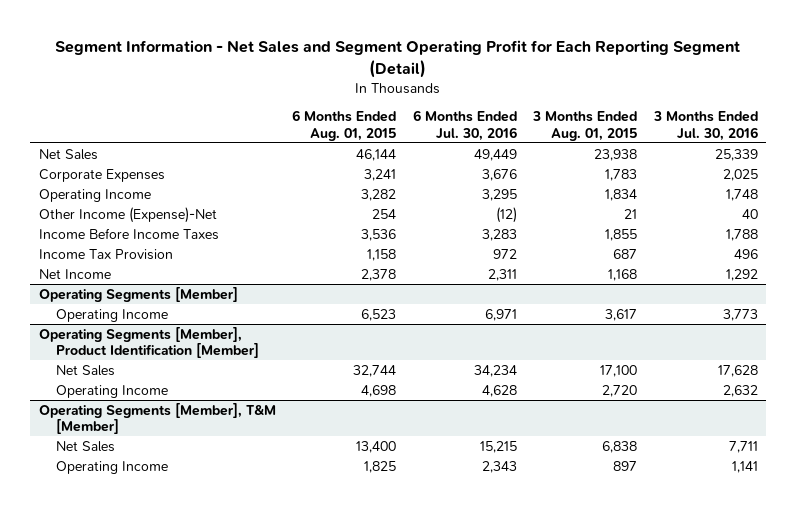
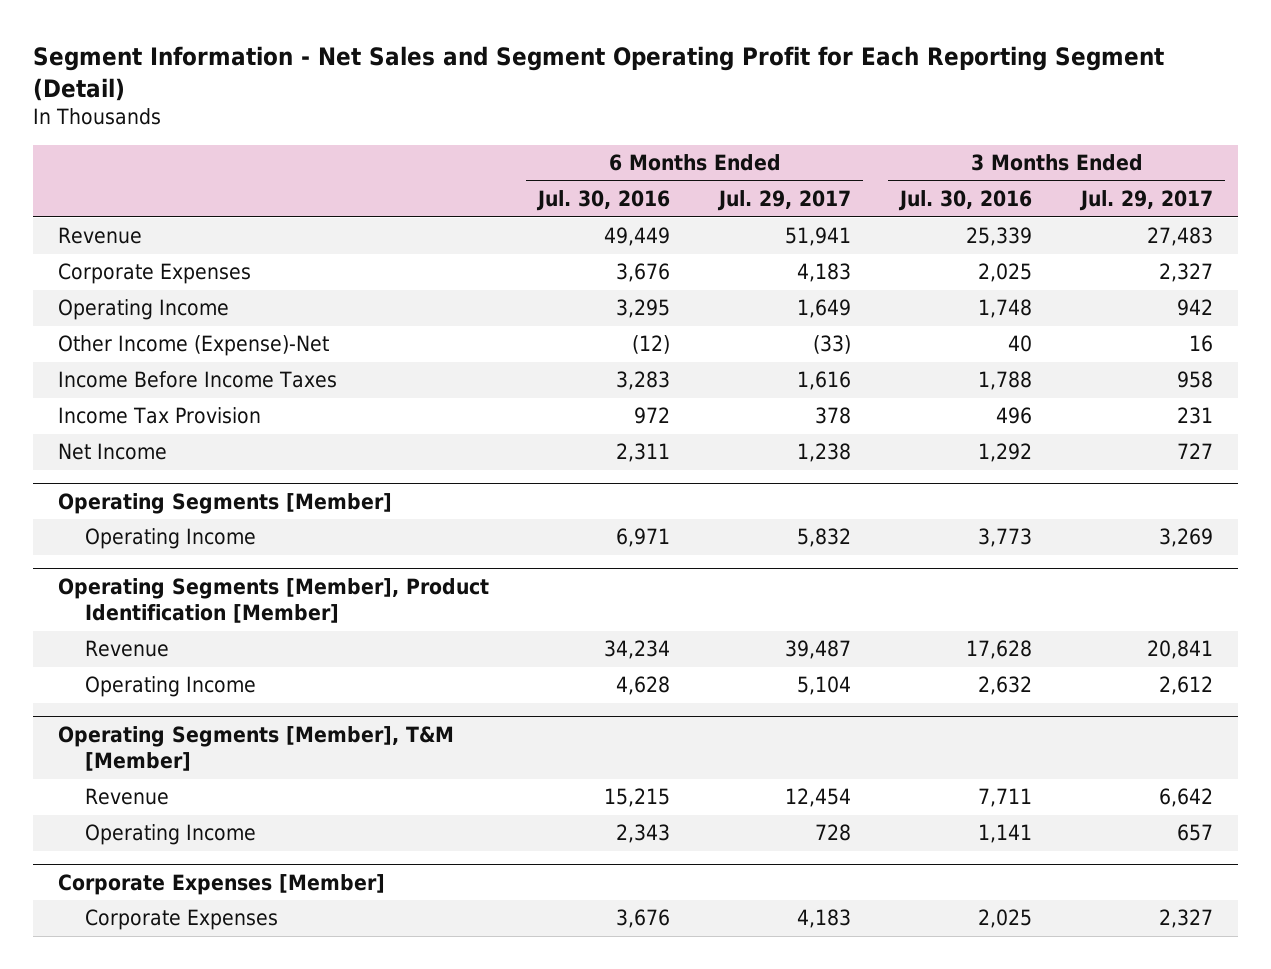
[292,110,397,141] 6 Months Ended Aug. 01, 2015 -> none
[532,111,638,141] 3 Months Ended Aug. 01, 2015 -> none
none -> [717,190,852,212] Jul. 29, 2017
none -> [1079,190,1214,212] Jul. 29, 2017
[38,148,98,160] Net Sales -> [57,227,142,245] Revenue
[55,364,115,376] Net Sales -> [84,640,169,658] Revenue
[55,440,115,452] Net Sales -> [84,788,169,806] Revenue
none -> [57,873,385,895] Corporate Expenses [Member]
none -> [84,909,278,931] Corporate Expenses

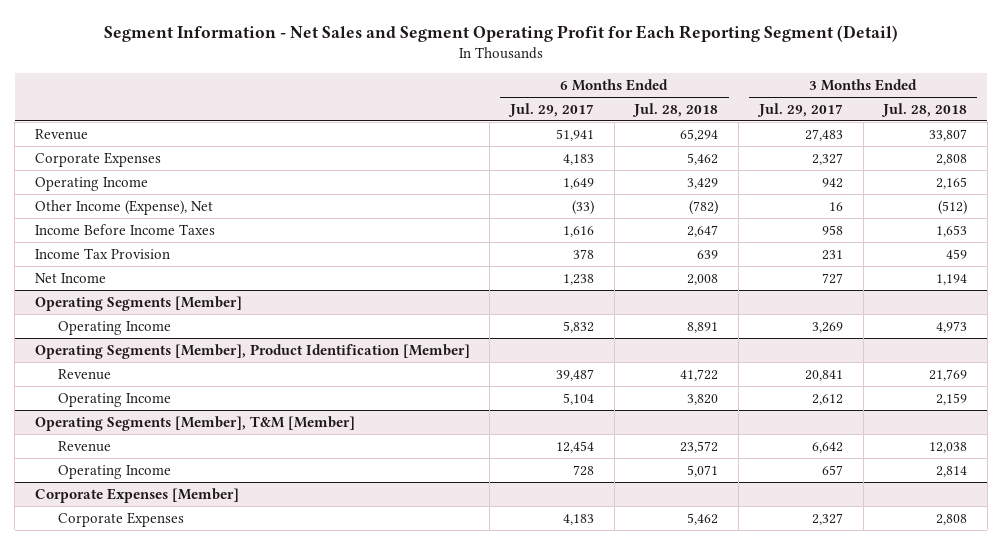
[535,190,670,212] Jul. 30, 2016 -> none
[898,190,1033,212] Jul. 30, 2016 -> none
none -> [632,102,719,117] Jul. 28, 2018
none -> [881,102,968,117] Jul. 28, 2018
[57,335,329,357] Other Income (Expense)-Net -> [34,199,213,215] Other Income (Expense), Net

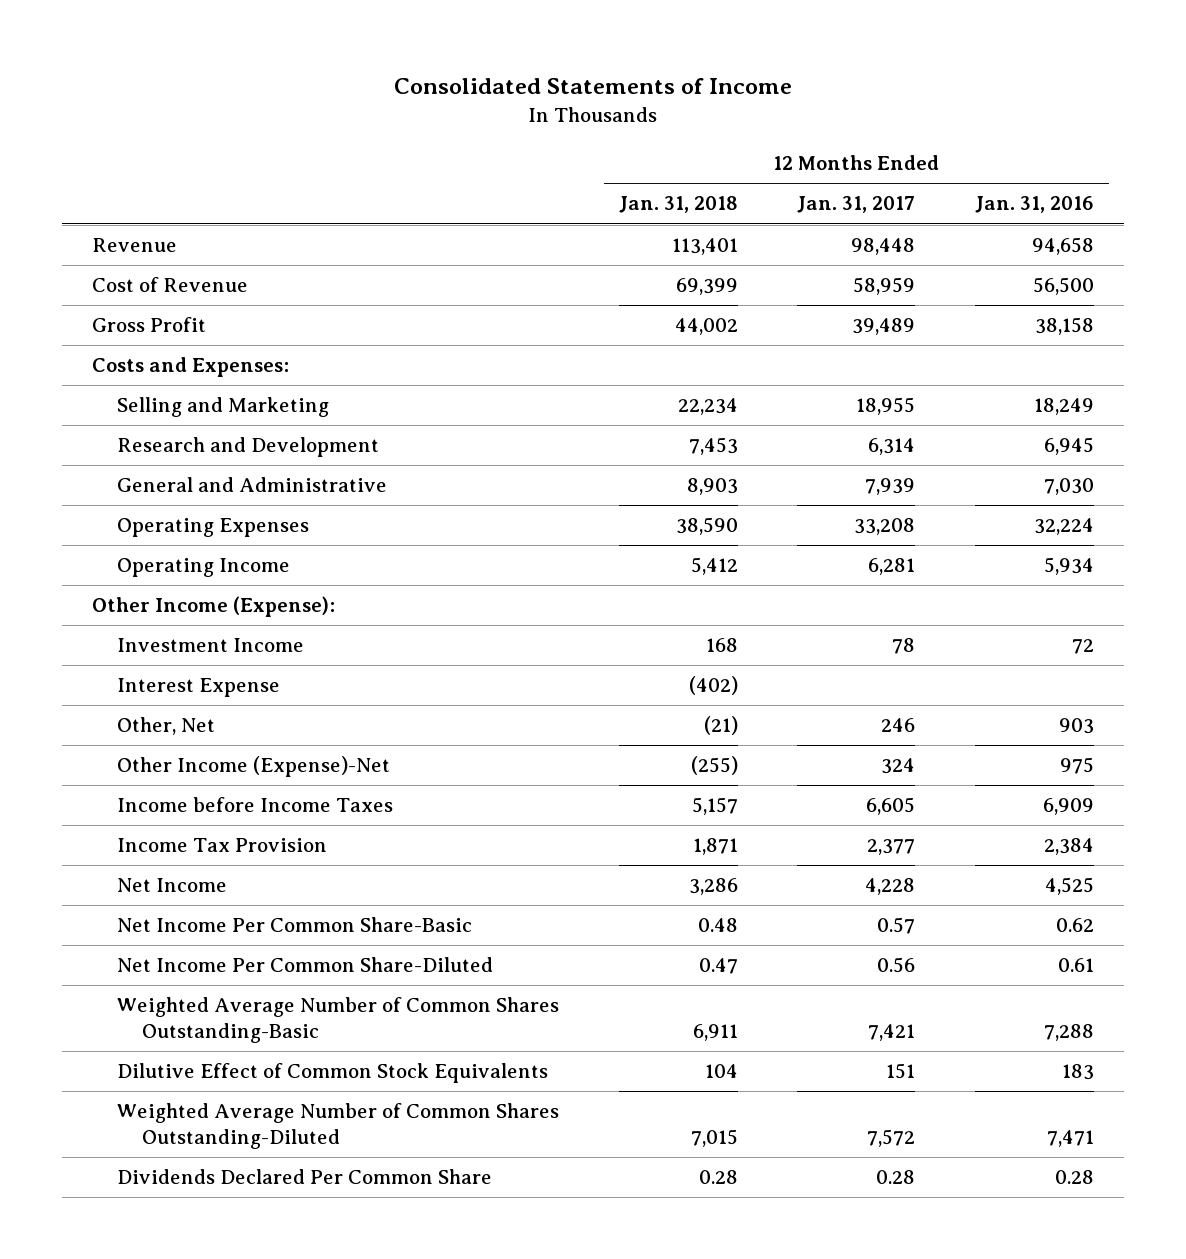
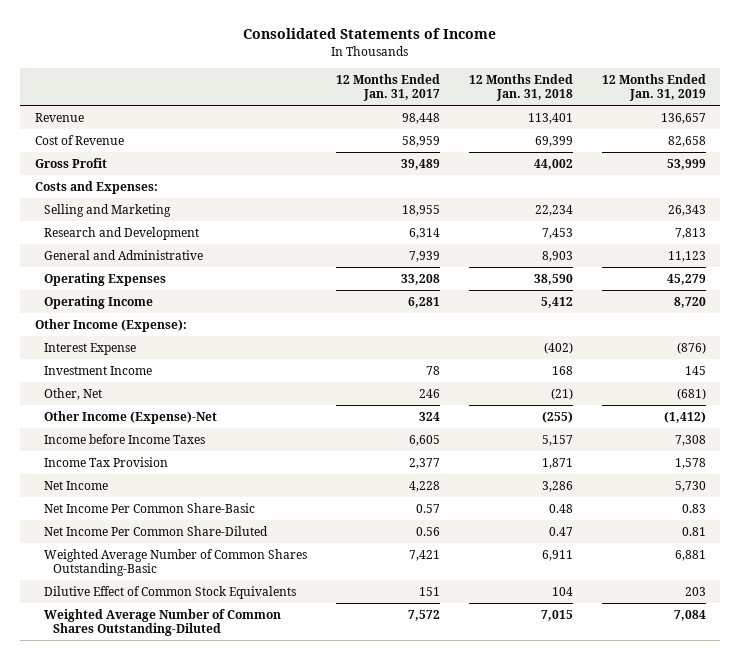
[974,196,1094,214] Jan. 31, 2016 -> none
none -> [601,73,706,101] 12 Months Ended Jan. 31, 2019
[117,638,305,653] Investment Income -> [44,365,153,375] Investment Income
[117,1169,493,1185] Dividends Declared Per Common Share -> none

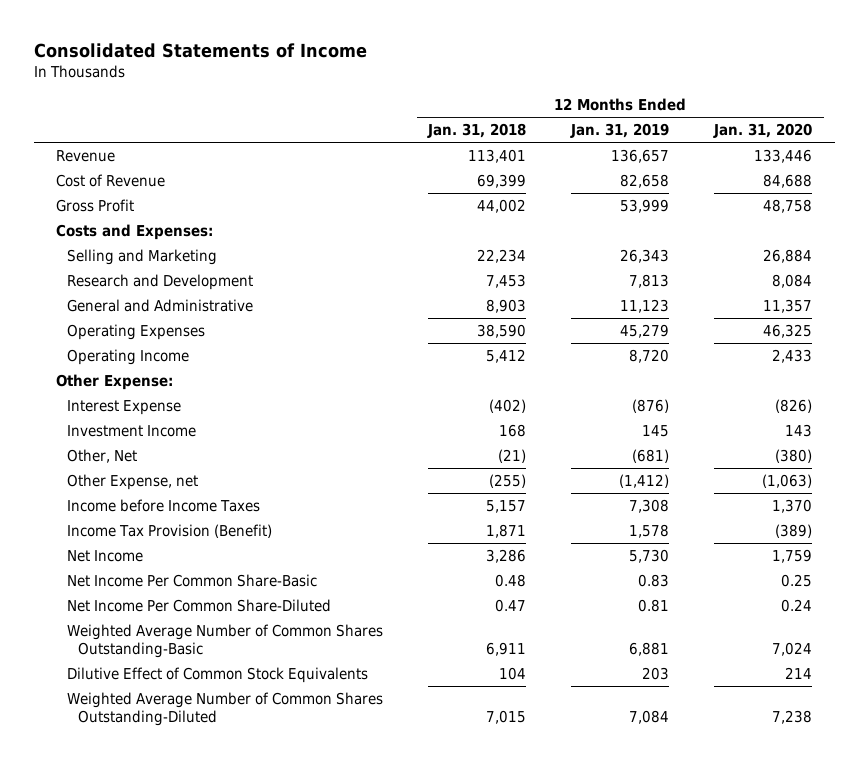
[335,73,440,101] 12 Months Ended Jan. 31, 2017 -> none
none -> [713,123,813,139] Jan. 31, 2020
[34,318,187,332] Other Income (Expense): -> [56,373,174,390] Other Expense:
[44,410,218,424] Other Income (Expense)-Net -> [66,473,198,490] Other Expense, net
[44,456,169,467] Income Tax Provision -> [66,523,272,538] Income Tax Provision (Benefit)

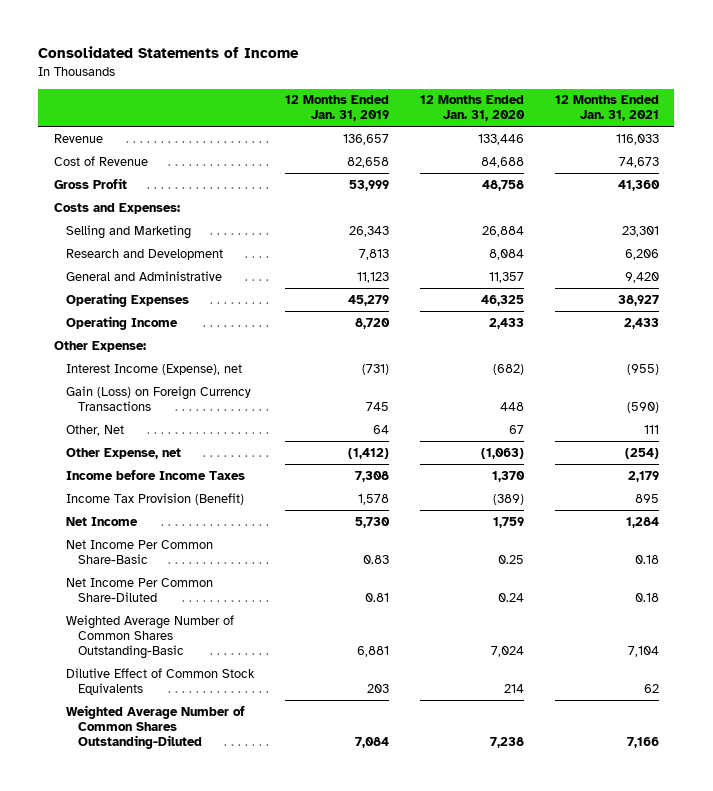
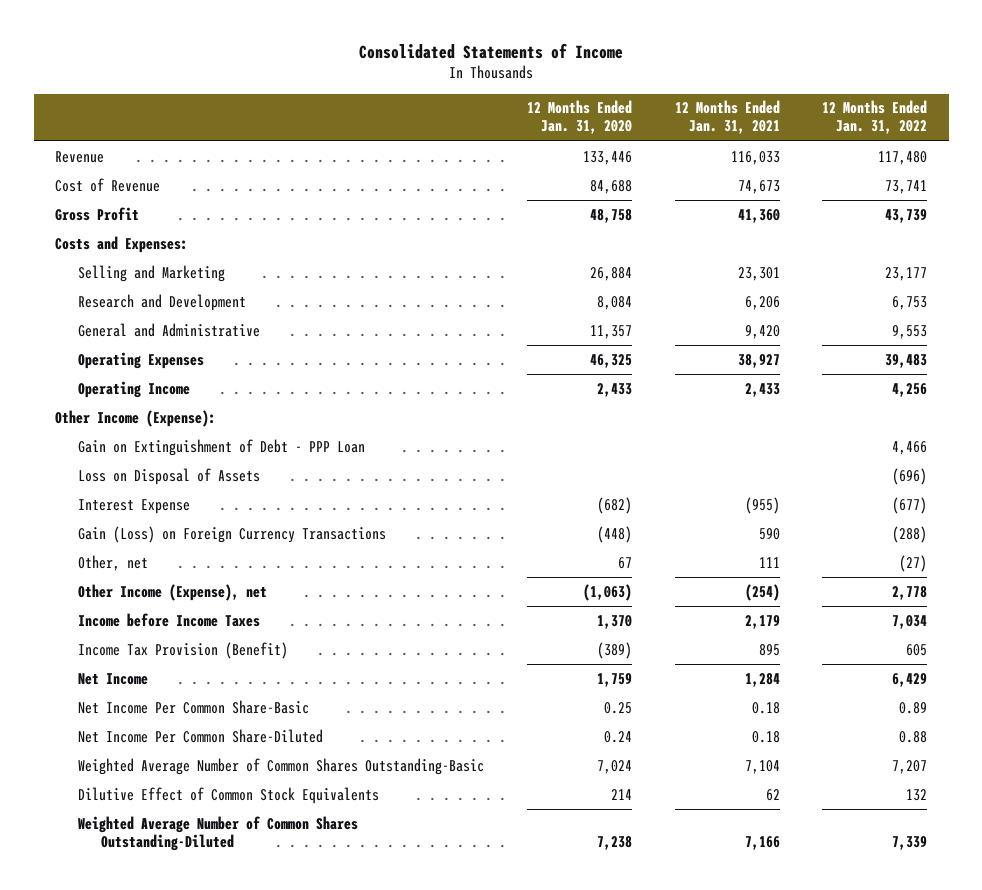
[284,95,389,122] 12 Months Ended Jan. 31, 2019 -> none
none -> [822,100,928,135] 12 Months Ended Jan. 31, 2022
[53,340,146,352] Other Expense: -> [55,409,217,427] Other Income (Expense):
none -> [78,438,366,456] Gain on Extinguishment of Debt - PPP Loan
none -> [78,467,261,485] Loss on Disposal of Assets
[65,363,242,375] Interest Income (Expense), net -> [78,498,191,514] Interest Expense
[499,401,524,411] 448 -> [596,525,632,543] (448)
[626,401,659,413] (590) -> [758,527,780,540] 590
[65,424,124,436] Other, Net -> [78,554,149,571] Other, net
[65,447,181,459] Other Expense, net -> [78,583,268,601] Other Income (Expense), net

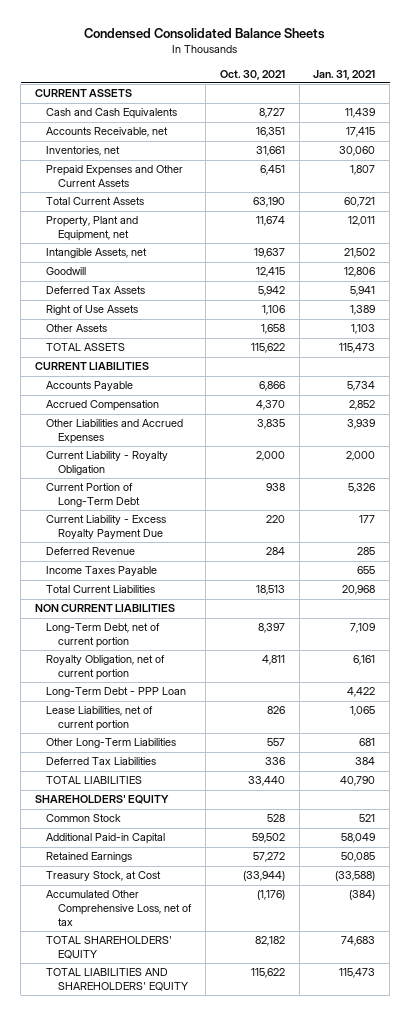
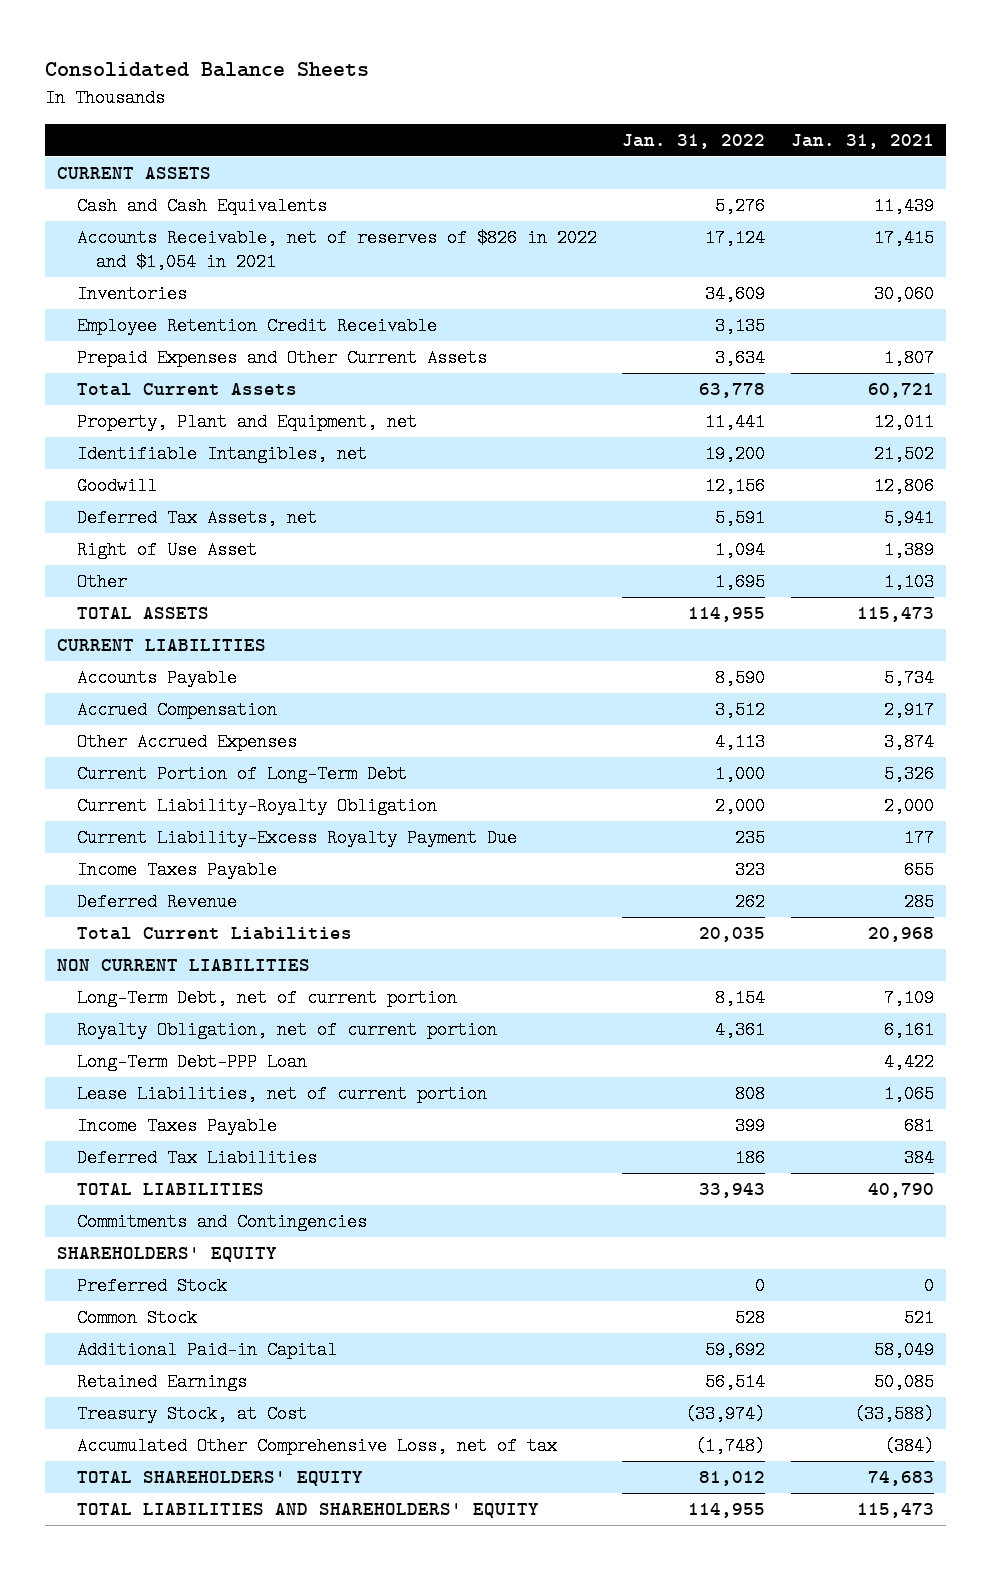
[84,27,326,39] Condensed Consolidated Balance Sheets -> [44,62,369,78] Consolidated Balance Sheets
[219,69,285,80] Oct. 30, 2021 -> none
none -> [622,133,766,149] Jan. 31, 2022
[46,127,169,138] Accounts Receivable, net -> [76,229,597,271] Accounts Receivable, net of reserves of $826 in 2022 and $1,054 in 2021
[46,146,121,157] Inventories, net -> [76,285,187,304] Inventories
none -> [76,317,437,336] Employee Retention Credit Receivable
[46,248,148,259] Intangible Assets, net -> [76,445,367,464] Identifiable Intangibles, net
[46,286,146,295] Deferred Tax Assets -> [76,509,317,528] Deferred Tax Assets, net
[46,305,139,316] Right of Use Assets -> [76,541,257,560] Right of Use Asset
[46,324,108,333] Other Assets -> [76,573,127,592] Other
[46,451,169,476] Current Liability - Royalty Obligation -> none
[349,400,376,411] 2,852 -> [883,701,934,720] 2,917
[46,419,184,445] Other Liabilities and Accrued Expenses -> [76,733,297,752] Other Accrued Expenses
[347,419,376,430] 3,939 -> [883,733,934,752] 3,874
none -> [76,797,437,816] Current Liability-Royalty Obligation
[46,515,167,540] Current Liability - Excess Royalty Payment Due -> [76,829,517,848] Current Liability-Excess Royalty Payment Due
[46,547,136,556] Deferred Revenue -> [76,893,237,912] Deferred Revenue
[46,687,187,698] Long-Term Debt - PPP Loan -> [76,1053,307,1072] Long-Term Debt-PPP Loan
[46,738,177,749] Other Long-Term Liabilities -> [76,1117,277,1136] Income Taxes Payable
none -> [76,1213,367,1232] Commitments and Contingencies
none -> [76,1277,227,1296] Preferred Stock

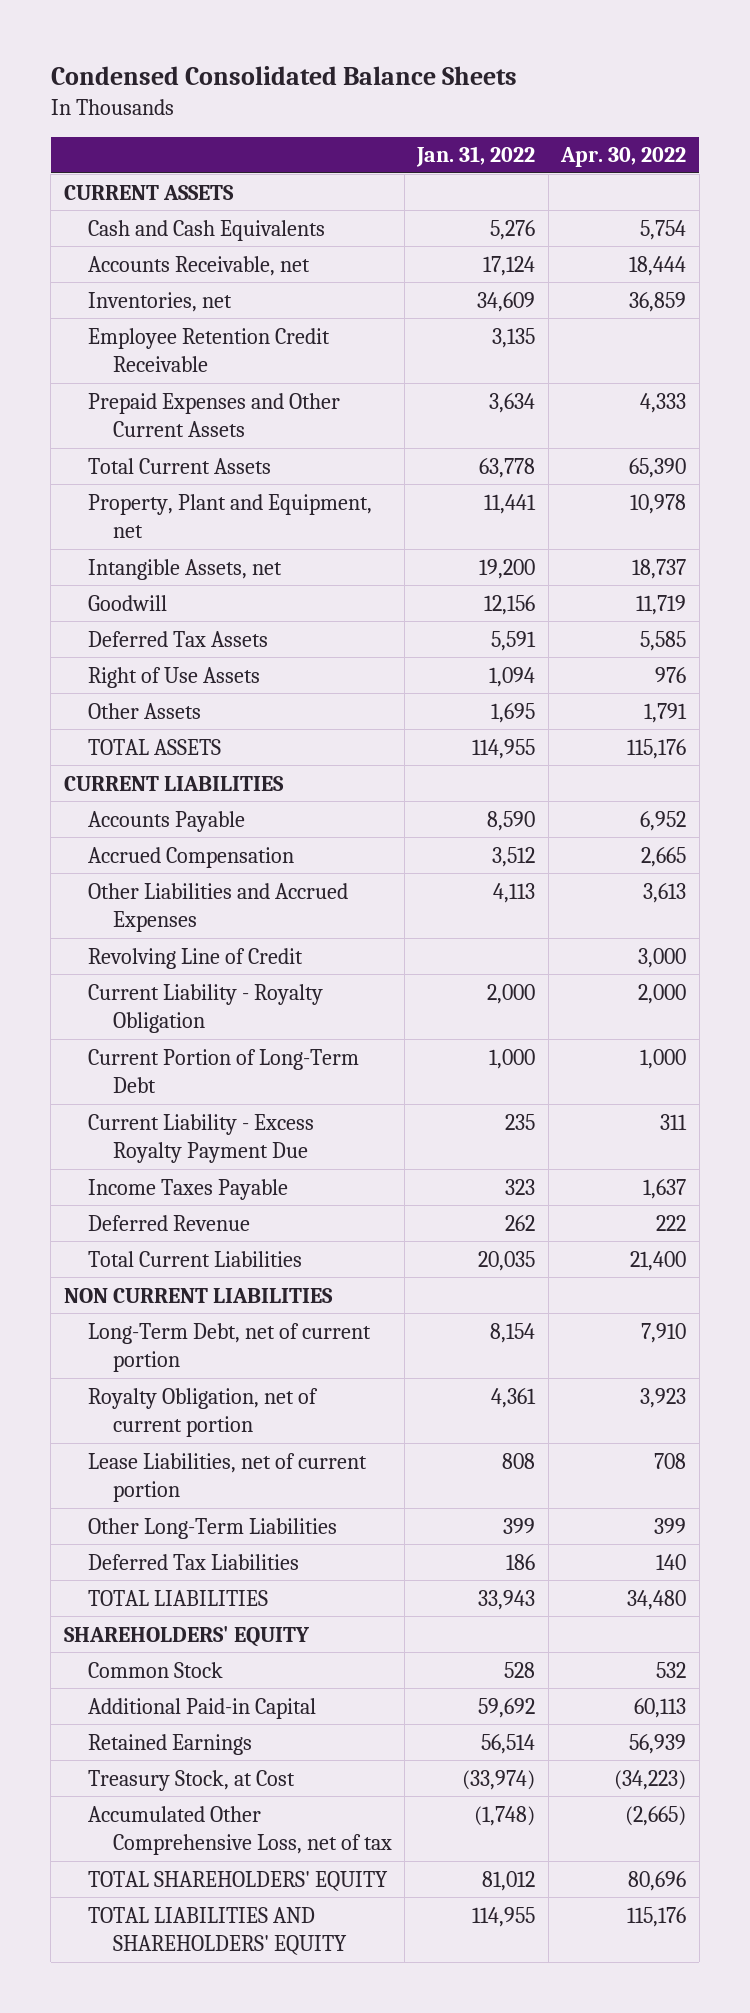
[44,62,369,78] Consolidated Balance Sheets -> [50,65,517,85] Condensed Consolidated Balance Sheets
[790,133,934,149] Jan. 31, 2021 -> none
none -> [560,147,687,168] Apr. 30, 2022
[76,229,597,271] Accounts Receivable, net of reserves of $826 in 2022 and $1,054 in 2021 -> [88,255,311,276] Accounts Receivable, net
[76,285,187,304] Inventories -> [88,291,233,312] Inventories, net
[76,445,367,464] Identifiable Intangibles, net -> [88,558,283,580] Intangible Assets, net
[76,509,317,528] Deferred Tax Assets, net -> [88,630,269,647] Deferred Tax Assets
[76,541,257,560] Right of Use Asset -> [88,666,261,688] Right of Use Assets
[76,573,127,592] Other -> [88,702,202,719] Other Assets
[76,733,297,752] Other Accrued Expenses -> [88,882,349,933] Other Liabilities and Accrued Expenses
none -> [88,947,304,969] Revolving Line of Credit
none -> [88,983,324,1034] Current Liability - Royalty Obligation
[76,797,437,816] Current Liability-Royalty Obligation -> none
[76,829,517,848] Current Liability-Excess Royalty Payment Due -> [88,1113,315,1164] Current Liability - Excess Royalty Payment Due
[76,1053,307,1072] Long-Term Debt-PPP Loan -> none
[76,1117,277,1136] Income Taxes Payable -> [88,1517,338,1539] Other Long-Term Liabilities
[76,1213,367,1232] Commitments and Contingencies -> none
[76,1277,227,1296] Preferred Stock -> none

